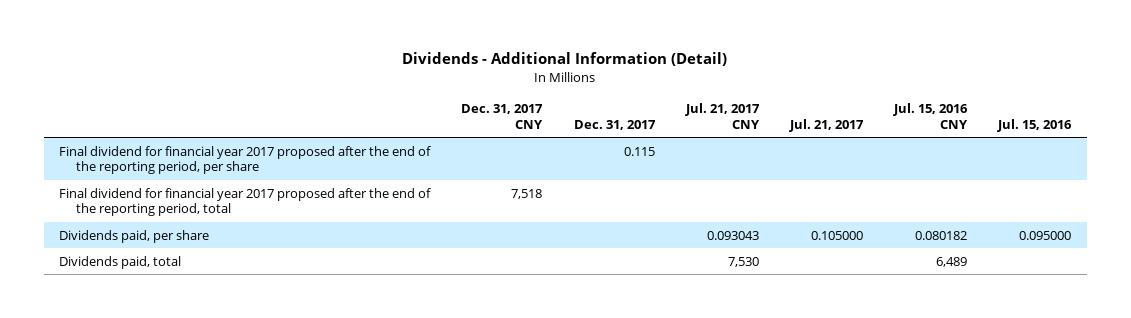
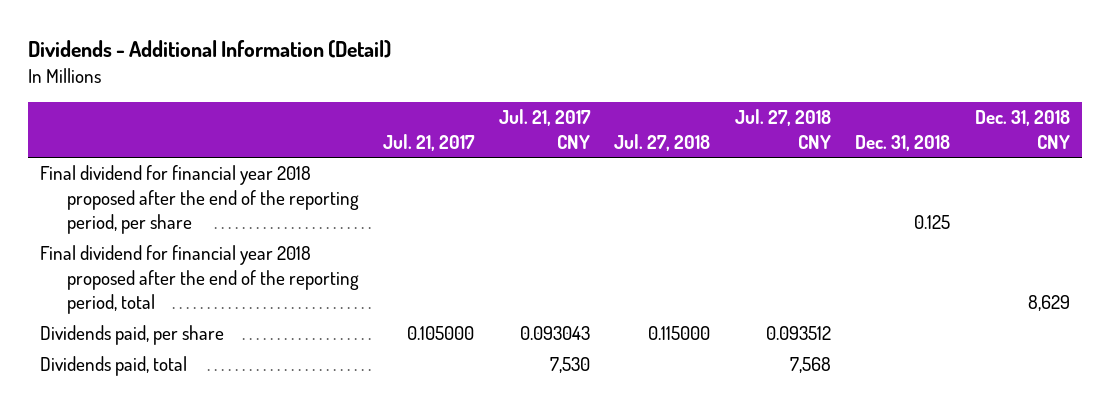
[461,104,544,129] Dec. 31, 2017 CNY -> none
[573,119,656,130] Dec. 31, 2017 -> none
[893,103,969,129] Jul. 15, 2016 CNY -> none
[997,118,1073,132] Jul. 15, 2016 -> none
none -> [614,133,711,151] Jul. 27, 2018
none -> [734,109,831,149] Jul. 27, 2018 CNY
none -> [855,134,951,151] Dec. 31, 2018
none -> [974,110,1070,149] Dec. 31, 2018 CNY
[59,145,432,175] Final dividend for financial year 2017 proposed after the end of the reporting period, per share -> [40,165,359,235] Final dividend for financial year 2018 proposed after the end of the reporting period, per share
[59,187,432,217] Final dividend for financial year 2017 proposed after the end of the reporting period, total -> [40,245,359,315] Final dividend for financial year 2018 proposed after the end of the reporting period, total

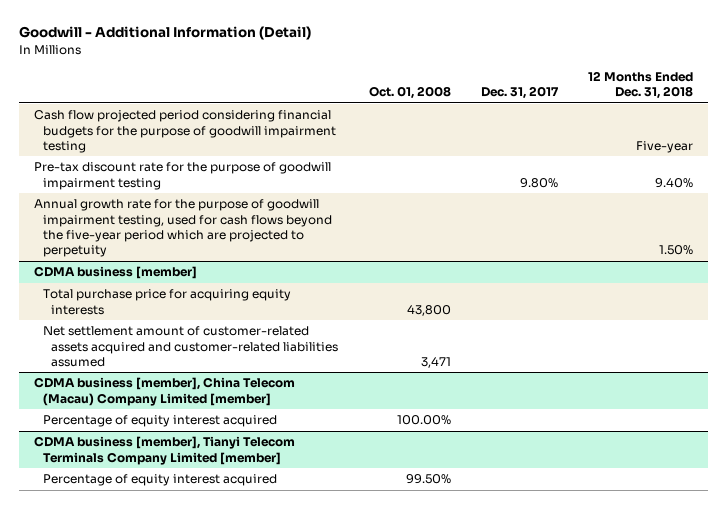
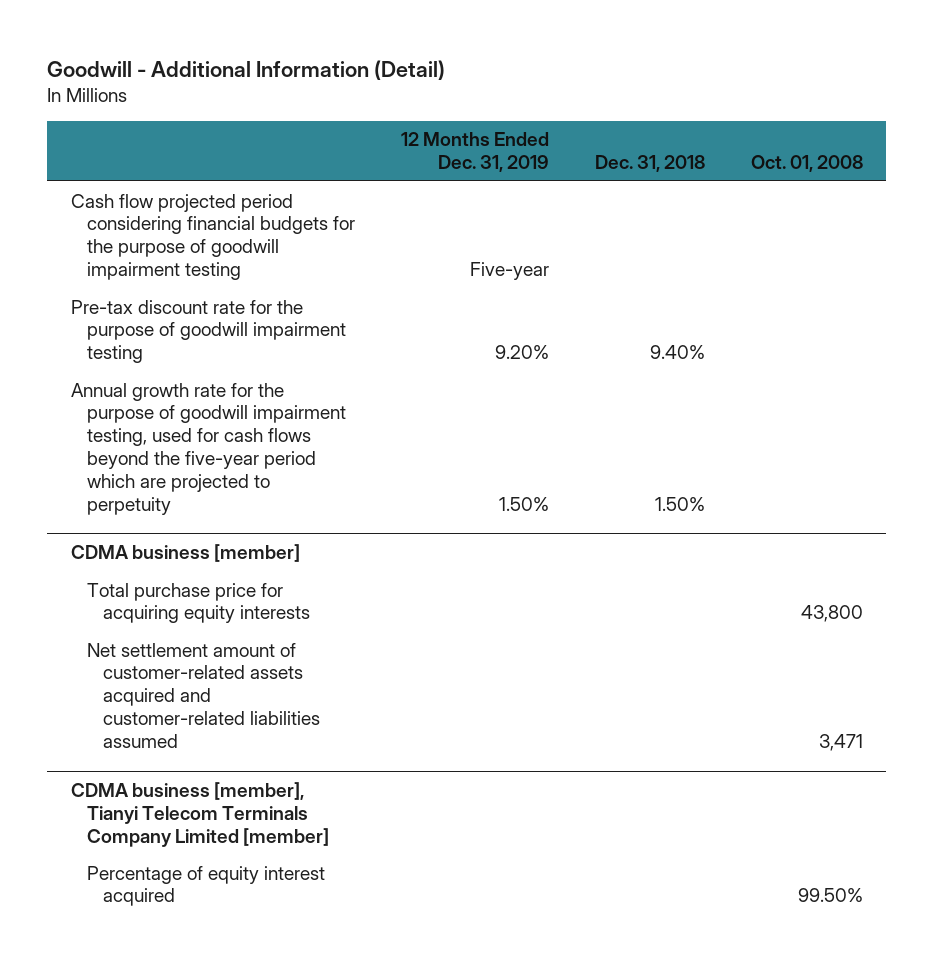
[480,86,559,100] Dec. 31, 2017 -> none
[587,70,693,100] 12 Months Ended Dec. 31, 2018 -> none
none -> [400,132,549,173] 12 Months Ended Dec. 31, 2019
none -> [595,155,706,173] Dec. 31, 2018
[33,377,295,406] CDMA business [member], China Telecom (Macau) Company Limited [member] -> none
[42,415,277,428] Percentage of equity interest acquired -> none

